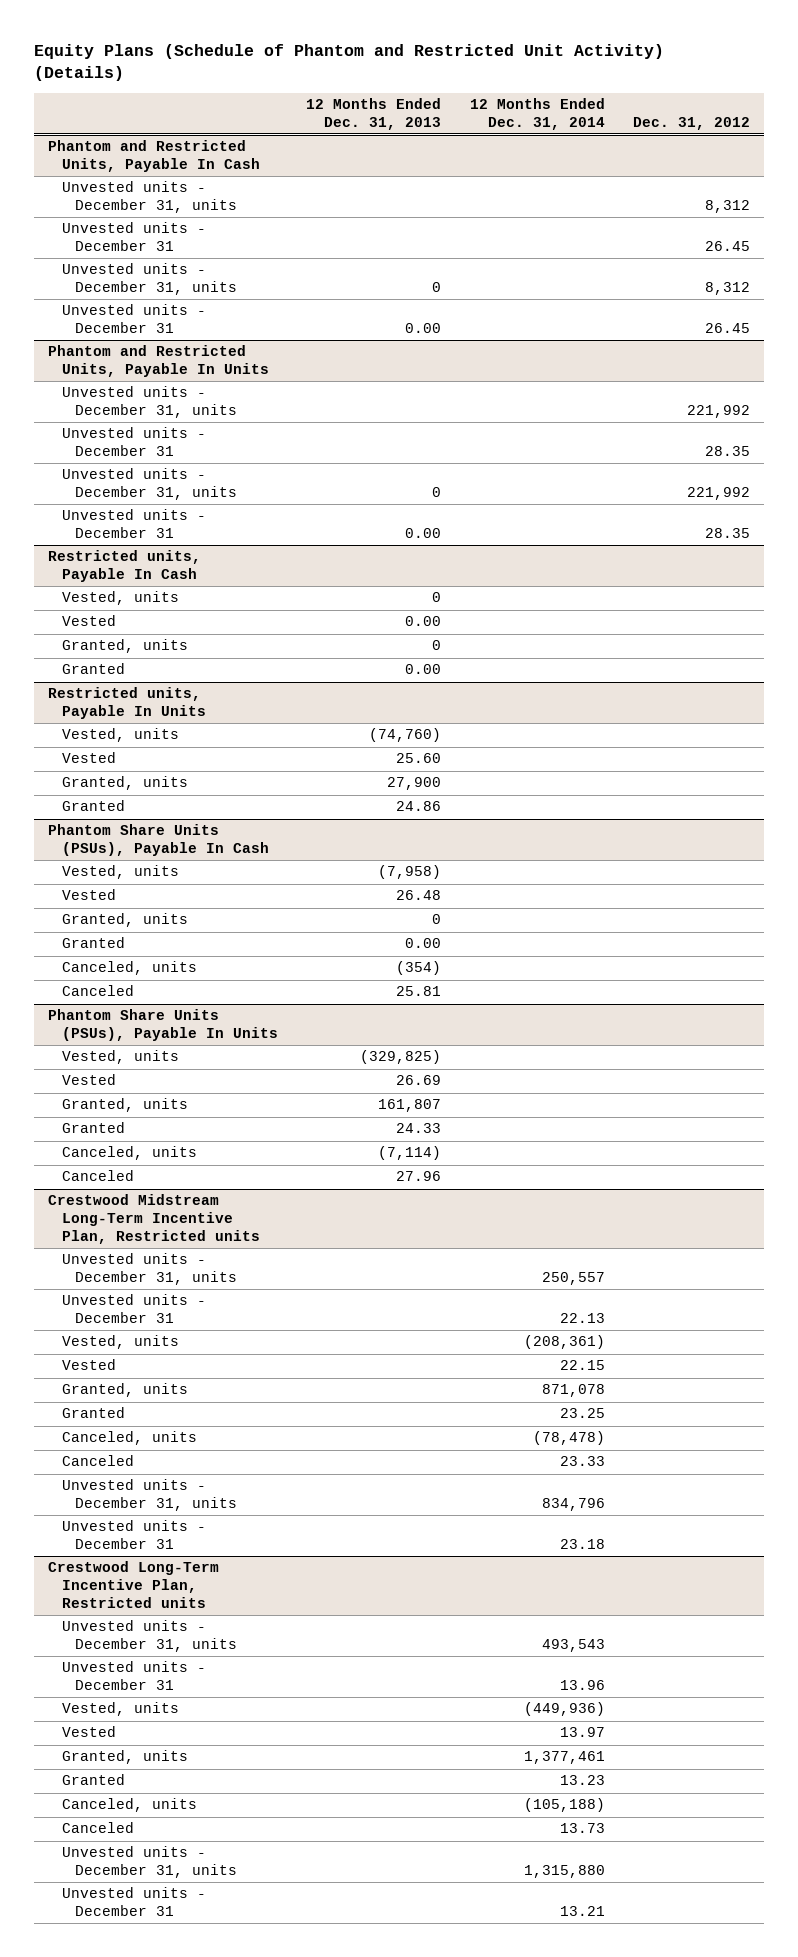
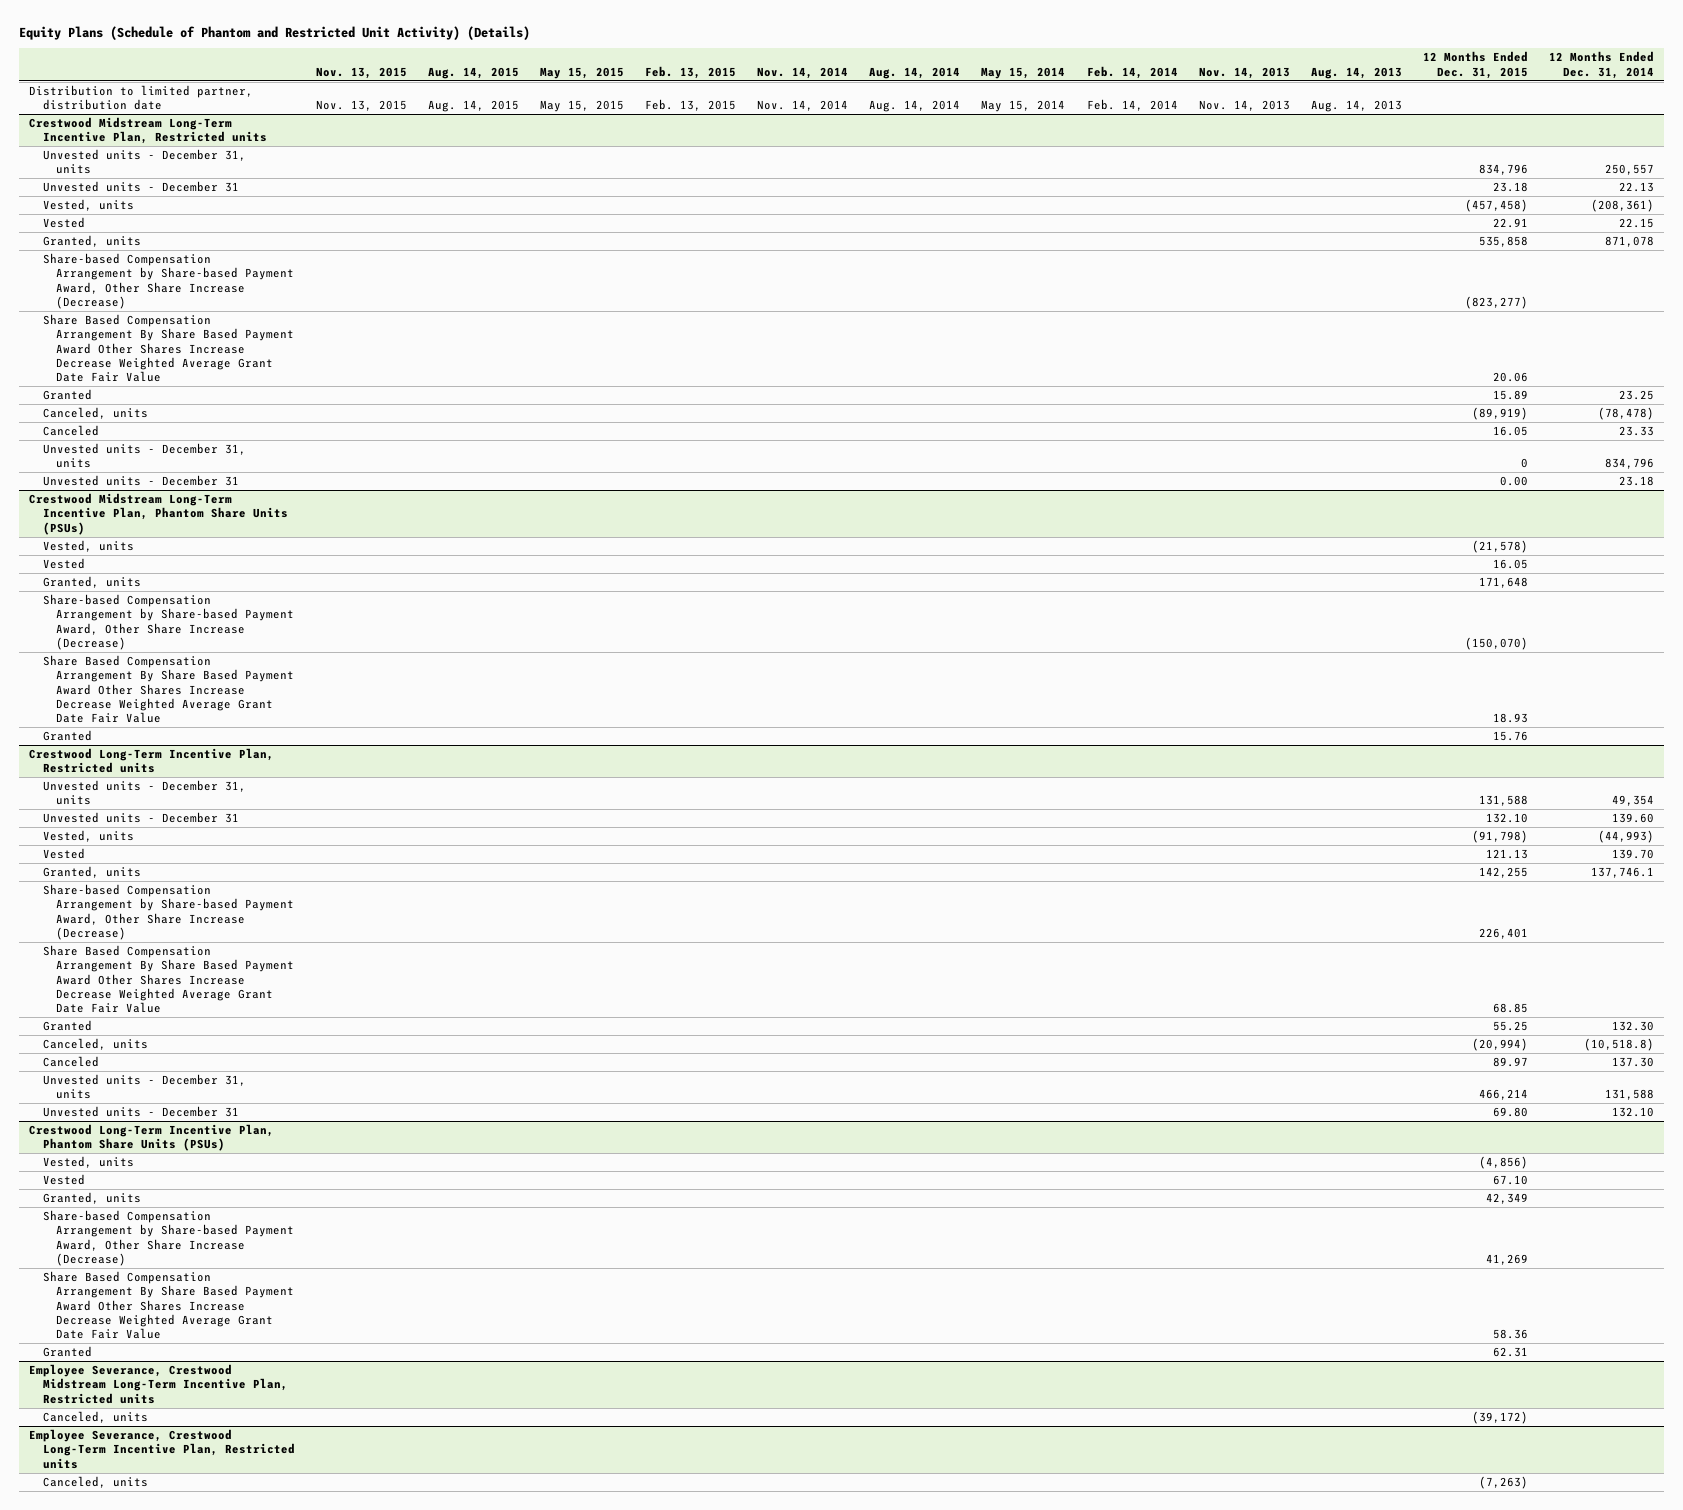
[306,98,442,130] 12 Months Ended Dec. 31, 2013 -> none
[632,116,750,130] Dec. 31, 2012 -> none
none -> [315,66,407,79] Nov. 13, 2015
none -> [428,66,520,79] Aug. 14, 2015
none -> [540,66,625,79] May 15, 2015
none -> [645,65,737,79] Feb. 13, 2015
none -> [757,66,849,79] Nov. 14, 2014
none -> [869,66,961,79] Aug. 14, 2014
none -> [981,66,1066,79] May 15, 2014
none -> [1086,65,1178,79] Feb. 14, 2014
none -> [1198,66,1290,79] Nov. 14, 2013
none -> [1310,66,1402,79] Aug. 14, 2013
none -> [1422,51,1528,79] 12 Months Ended Dec. 31, 2015
[48,140,260,173] Phantom and Restricted Units, Payable In Cash -> none
[61,181,238,214] Unvested units - December 31, units -> none
[61,222,206,252] Unvested units - December 31 -> none
[61,263,238,296] Unvested units - December 31, units -> none
[61,304,206,334] Unvested units - December 31 -> none
[48,345,269,378] Phantom and Restricted Units, Payable In Units -> none
[61,386,238,419] Unvested units - December 31, units -> none
[61,427,206,457] Unvested units - December 31 -> none
[61,468,238,501] Unvested units - December 31, units -> none
[61,509,206,539] Unvested units - December 31 -> none
[48,550,202,583] Restricted units, Payable In Cash -> none
[61,591,179,606] Vested, units -> none
[61,615,116,627] Vested -> none
[61,639,188,654] Granted, units -> none
[61,663,125,675] Granted -> none
[48,687,206,720] Restricted units, Payable In Units -> none
[61,728,179,743] Vested, units -> none
[61,752,116,764] Vested -> none
[61,776,188,791] Granted, units -> none
[61,800,125,812] Granted -> none
[48,824,269,857] Phantom Share Units (PSUs), Payable In Cash -> none
[61,865,179,880] Vested, units -> none
[61,889,116,901] Vested -> none
[61,913,188,928] Granted, units -> none
[61,937,125,949] Granted -> none
[61,961,197,976] Canceled, units -> none
[61,985,134,997] Canceled -> none
[48,1009,278,1042] Phantom Share Units (PSUs), Payable In Units -> none
[61,1050,179,1065] Vested, units -> none
[61,1074,116,1086] Vested -> none
[61,1098,188,1113] Granted, units -> none
[61,1122,125,1134] Granted -> none
[61,1146,197,1161] Canceled, units -> none
[61,1170,134,1182] Canceled -> none
none -> [29,85,254,111] Distribution to limited partner, distribution date
none -> [42,253,295,310] Share-based Compensation Arrangement by Share-based Payment Award, Other Share Increase (Decrease)
none -> [42,314,295,383] Share Based Compensation Arrangement By Share Based Payment Award Other Shares Increase Decrease Weighted Average Grant Date Fair Value
none -> [29,493,288,535] Crestwood Midstream Long-Term Incentive Plan, Phantom Share Units (PSUs)
none -> [42,540,134,553] Vested, units
none -> [42,558,85,570] Vested
none -> [42,576,141,589] Granted, units
none -> [42,594,295,651] Share-based Compensation Arrangement by Share-based Payment Award, Other Share Increase (Decrease)
none -> [42,655,295,724] Share Based Compensation Arrangement By Share Based Payment Award Other Shares Increase Decrease Weighted Average Grant Date Fair Value
none -> [42,730,92,742] Granted
[541,1639,605,1653] 493,543 -> [1611,795,1654,807] 49,354
[559,1680,605,1691] 13.96 -> [1611,813,1654,824] 139.60
[523,1702,605,1717] (449,936) -> [1597,830,1654,844] (44,993)
[559,1727,605,1738] 13.97 -> [1611,849,1654,860] 139.70
[523,1751,605,1765] 1,377,461 -> [1590,867,1654,879] 137,746.1
none -> [42,884,295,941] Share-based Compensation Arrangement by Share-based Payment Award, Other Share Increase (Decrease)
none -> [42,945,295,1014] Share Based Compensation Arrangement By Share Based Payment Award Other Shares Increase Decrease Weighted Average Grant Date Fair Value
[559,1775,605,1786] 13.23 -> [1611,1021,1654,1032] 132.30
[523,1798,605,1813] (105,188) -> [1583,1038,1654,1052] (10,518.8)
[559,1823,605,1834] 13.73 -> [1611,1057,1654,1068] 137.30
[523,1865,605,1879] 1,315,880 -> [1604,1089,1654,1101] 131,588
[559,1906,605,1917] 13.21 -> [1611,1107,1654,1118] 132.10
none -> [29,1124,275,1152] Crestwood Long-Term Incentive Plan, Phantom Share Units (PSUs)
none -> [42,1156,134,1169] Vested, units
none -> [42,1174,85,1186] Vested
none -> [42,1192,141,1205] Granted, units
none -> [42,1210,295,1267] Share-based Compensation Arrangement by Share-based Payment Award, Other Share Increase (Decrease)
none -> [42,1271,295,1340] Share Based Compensation Arrangement By Share Based Payment Award Other Shares Increase Decrease Weighted Average Grant Date Fair Value
none -> [42,1346,92,1358] Granted
none -> [29,1364,288,1404] Employee Severance, Crestwood Midstream Long-Term Incentive Plan, Restricted units
none -> [42,1411,148,1424] Canceled, units
none -> [29,1429,295,1469] Employee Severance, Crestwood Long-Term Incentive Plan, Restricted units
none -> [42,1476,148,1489] Canceled, units

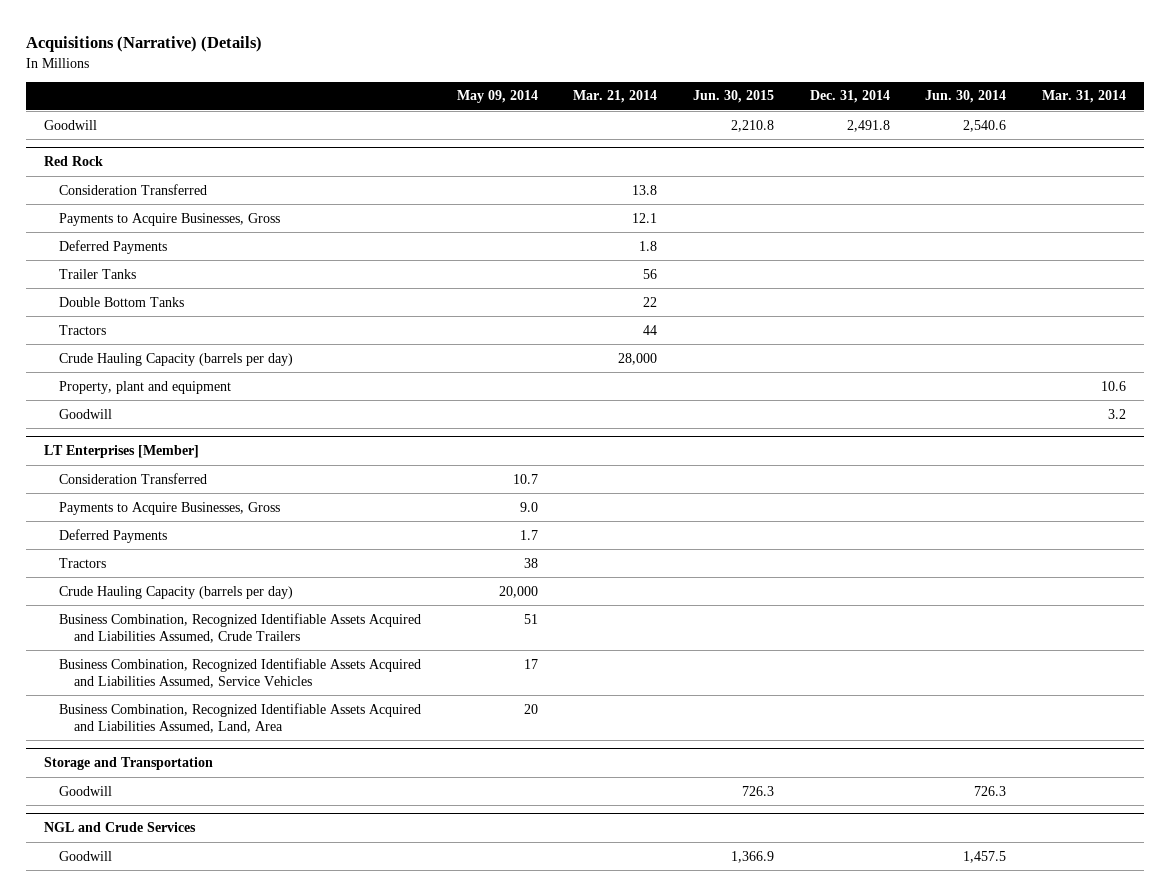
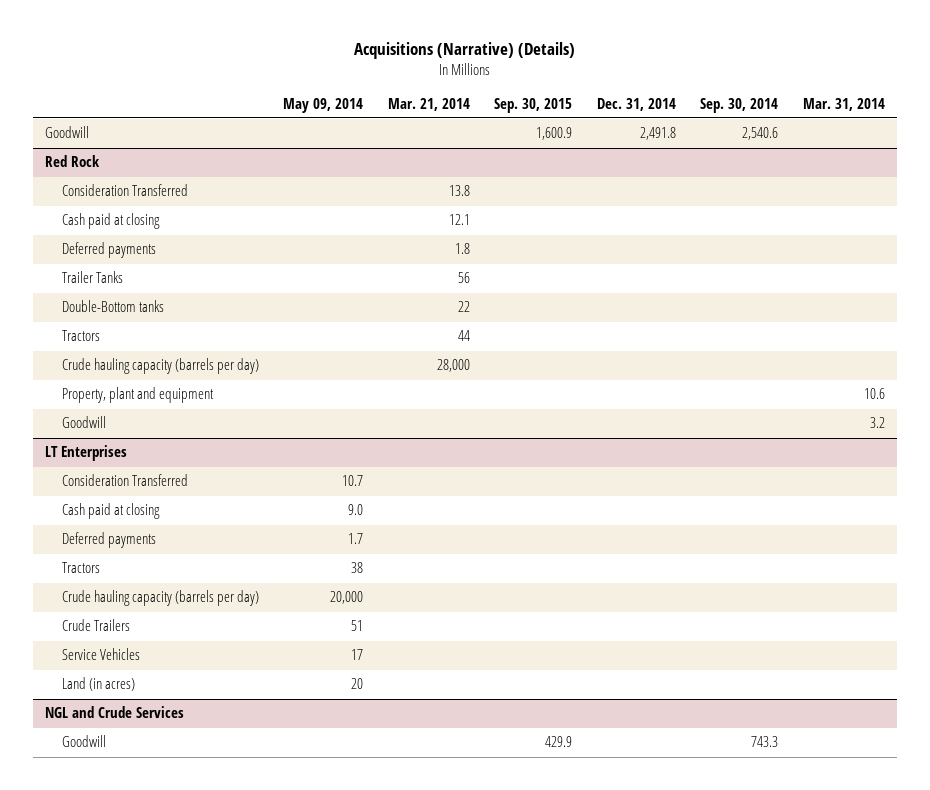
[692,90,774,104] Jun. 30, 2015 -> none
[925,90,1007,104] Jun. 30, 2014 -> none
none -> [494,97,573,113] Sep. 30, 2015
none -> [700,97,779,113] Sep. 30, 2014
[58,212,280,226] Payments to Acquire Businesses, Gross -> [61,213,160,230] Cash paid at closing
[58,239,167,254] Deferred Payments -> [61,242,156,259] Deferred payments
[58,296,184,307] Double Bottom Tanks -> [61,300,164,313] Double-Bottom tanks
[58,352,293,366] Crude Hauling Capacity (barrels per day) -> [61,358,259,375] Crude hauling capacity (barrels per day)
[44,445,200,459] LT Enterprises [Member] -> [45,445,128,462] LT Enterprises
[58,501,280,515] Payments to Acquire Businesses, Gross -> [61,503,160,520] Cash paid at closing
[58,528,167,543] Deferred Payments -> [61,532,156,549] Deferred payments
[44,757,214,771] Storage and Transportation -> none
[58,785,112,796] Goodwill -> none
[58,585,293,599] Crude Hauling Capacity (barrels per day) -> [61,590,259,607] Crude hauling capacity (barrels per day)
[58,612,421,644] Business Combination, Recognized Identifiable Assets Acquired and Liabilities Assumed, Crude Trailers -> [61,619,130,632] Crude Trailers
[58,657,421,689] Business Combination, Recognized Identifiable Assets Acquired and Liabilities Assumed, Service Vehicles -> [61,648,140,661] Service Vehicles
[58,702,421,734] Business Combination, Recognized Identifiable Assets Acquired and Liabilities Assumed, Land, Area -> [61,677,135,692] Land (in acres)

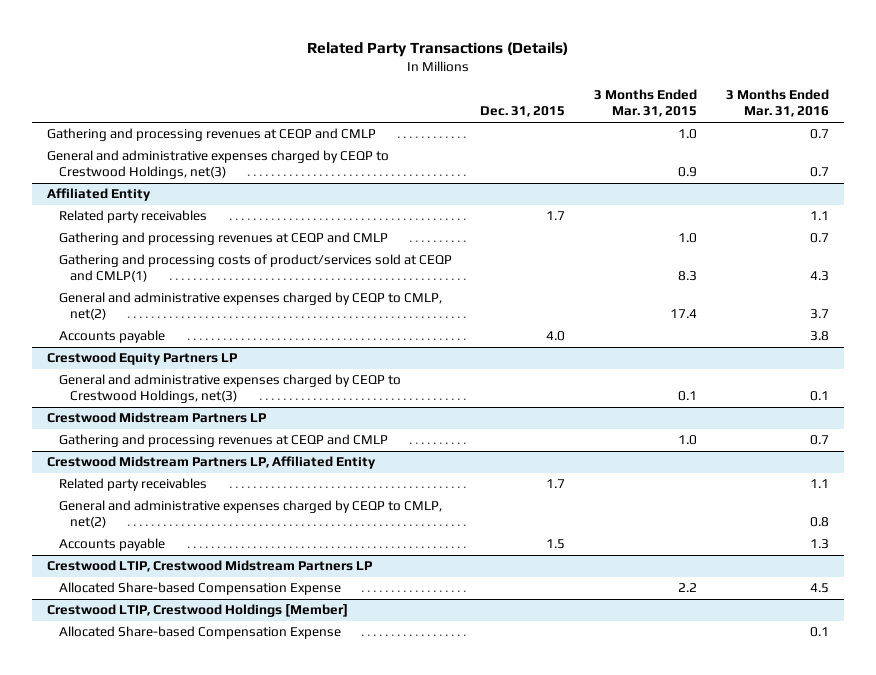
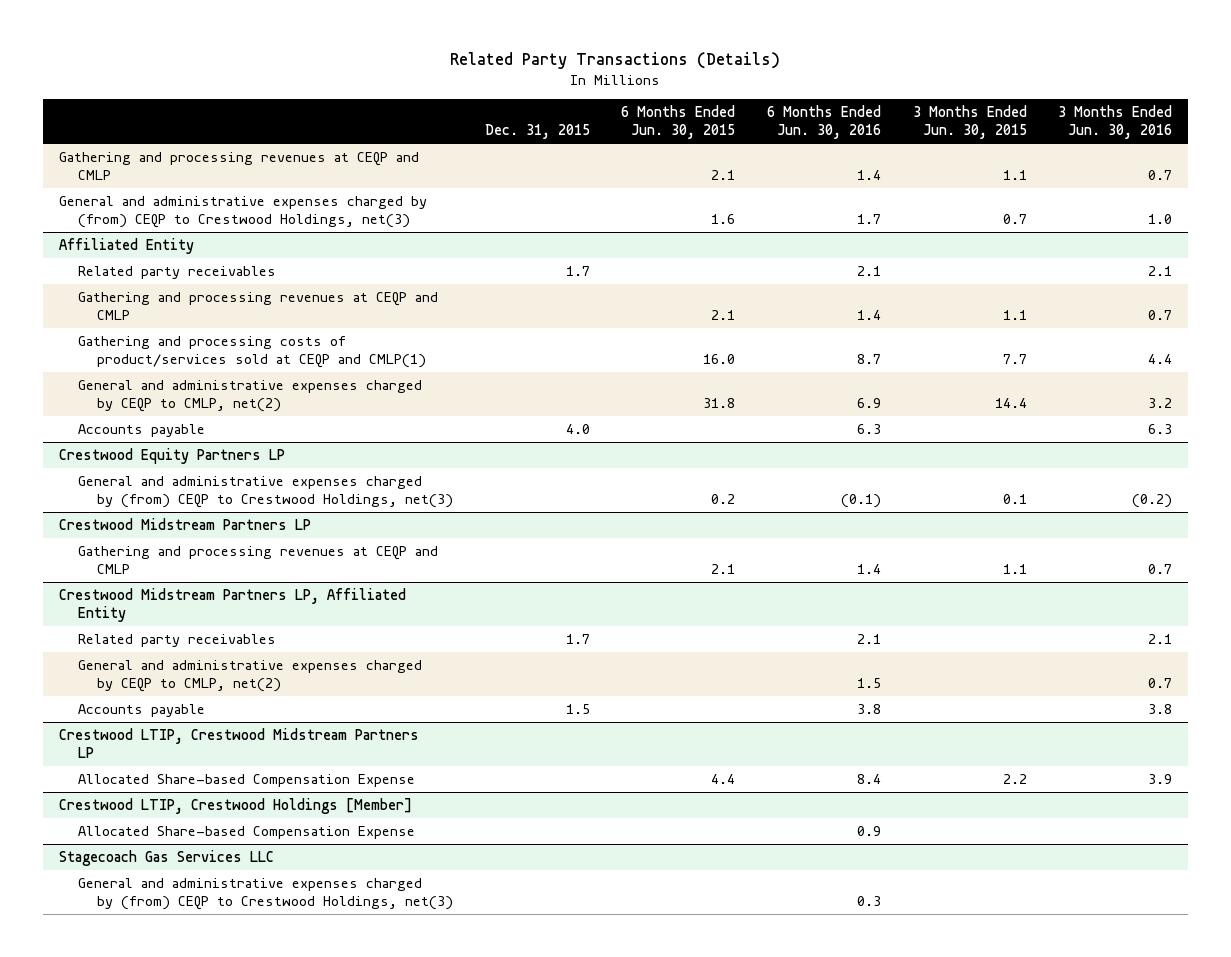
[594,89,698,118] 3 Months Ended Mar. 31, 2015 -> none
[726,89,830,118] 3 Months Ended Mar. 31, 2016 -> none
none -> [621,105,736,139] 6 Months Ended Jun. 30, 2015
none -> [767,105,882,139] 6 Months Ended Jun. 30, 2016
none -> [912,105,1027,139] 3 Months Ended Jun. 30, 2015
none -> [1058,105,1173,139] 3 Months Ended Jun. 30, 2016
[46,150,389,180] General and administrative expenses charged by CEQP to Crestwood Holdings, net(3) -> [58,196,427,228] General and administrative expenses charged by (from) CEQP to Crestwood Holdings, net(3)
[58,374,401,404] General and administrative expenses charged by CEQP to Crestwood Holdings, net(3) -> [77,476,454,508] General and administrative expenses charged by (from) CEQP to Crestwood Holdings, net(3)
none -> [58,850,274,867] Stagecoach Gas Services LLC
none -> [77,878,454,910] General and administrative expenses charged by (from) CEQP to Crestwood Holdings, net(3)

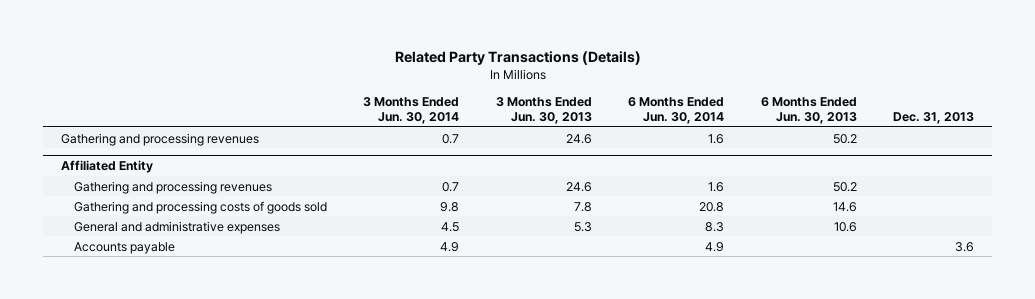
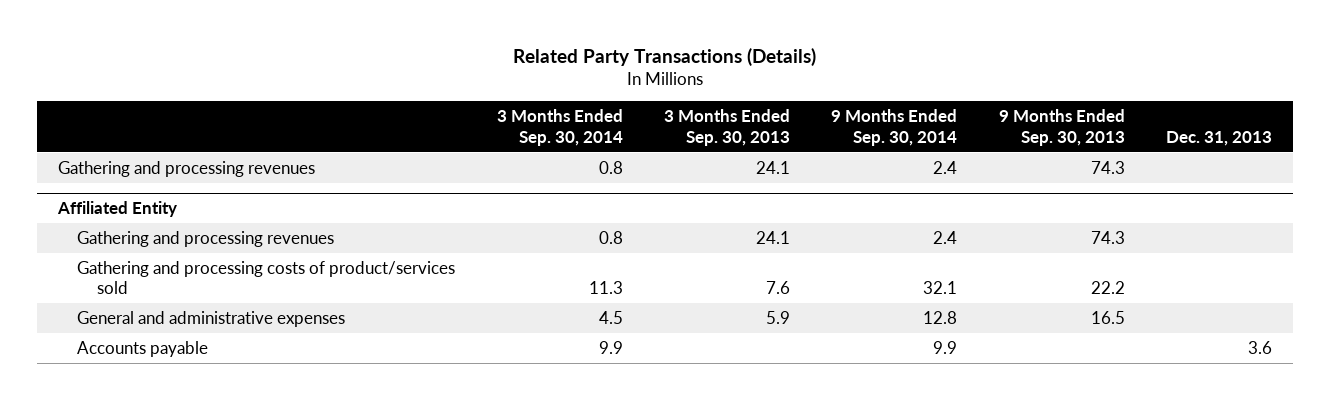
[363,96,460,124] 3 Months Ended Jun. 30, 2014 -> none
[495,96,592,124] 3 Months Ended Jun. 30, 2013 -> none
[628,96,725,124] 6 Months Ended Jun. 30, 2014 -> none
[760,96,857,124] 6 Months Ended Jun. 30, 2013 -> none
none -> [496,109,623,146] 3 Months Ended Sep. 30, 2014
none -> [664,109,791,146] 3 Months Ended Sep. 30, 2013
none -> [831,109,958,146] 9 Months Ended Sep. 30, 2014
none -> [998,109,1125,146] 9 Months Ended Sep. 30, 2013
[73,200,327,214] Gathering and processing costs of goods sold -> [77,261,456,295] Gathering and processing costs of product/services sold

